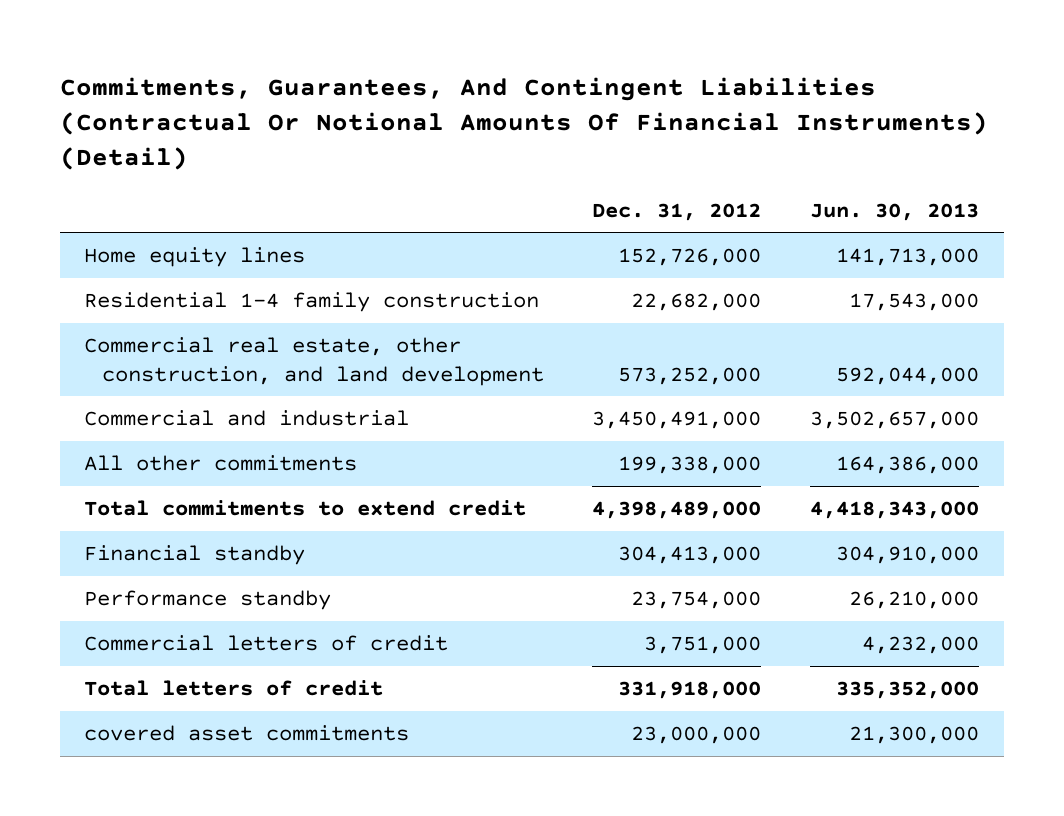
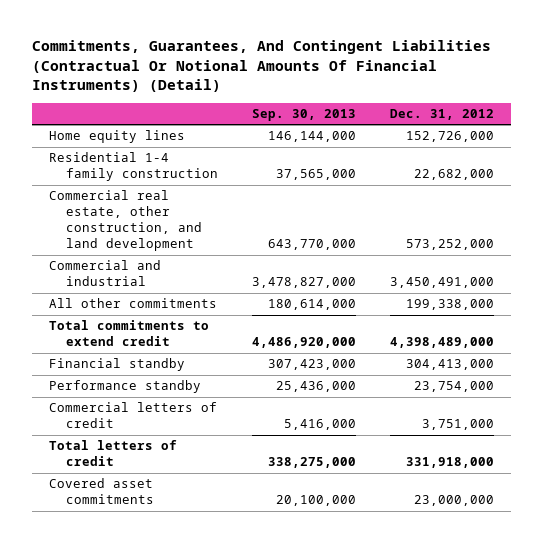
[810,202,980,221] Jun. 30, 2013 -> none
none -> [251,108,356,121] Sep. 30, 2013
[84,725,410,742] covered asset commitments -> [48,478,154,505] Covered asset commitments

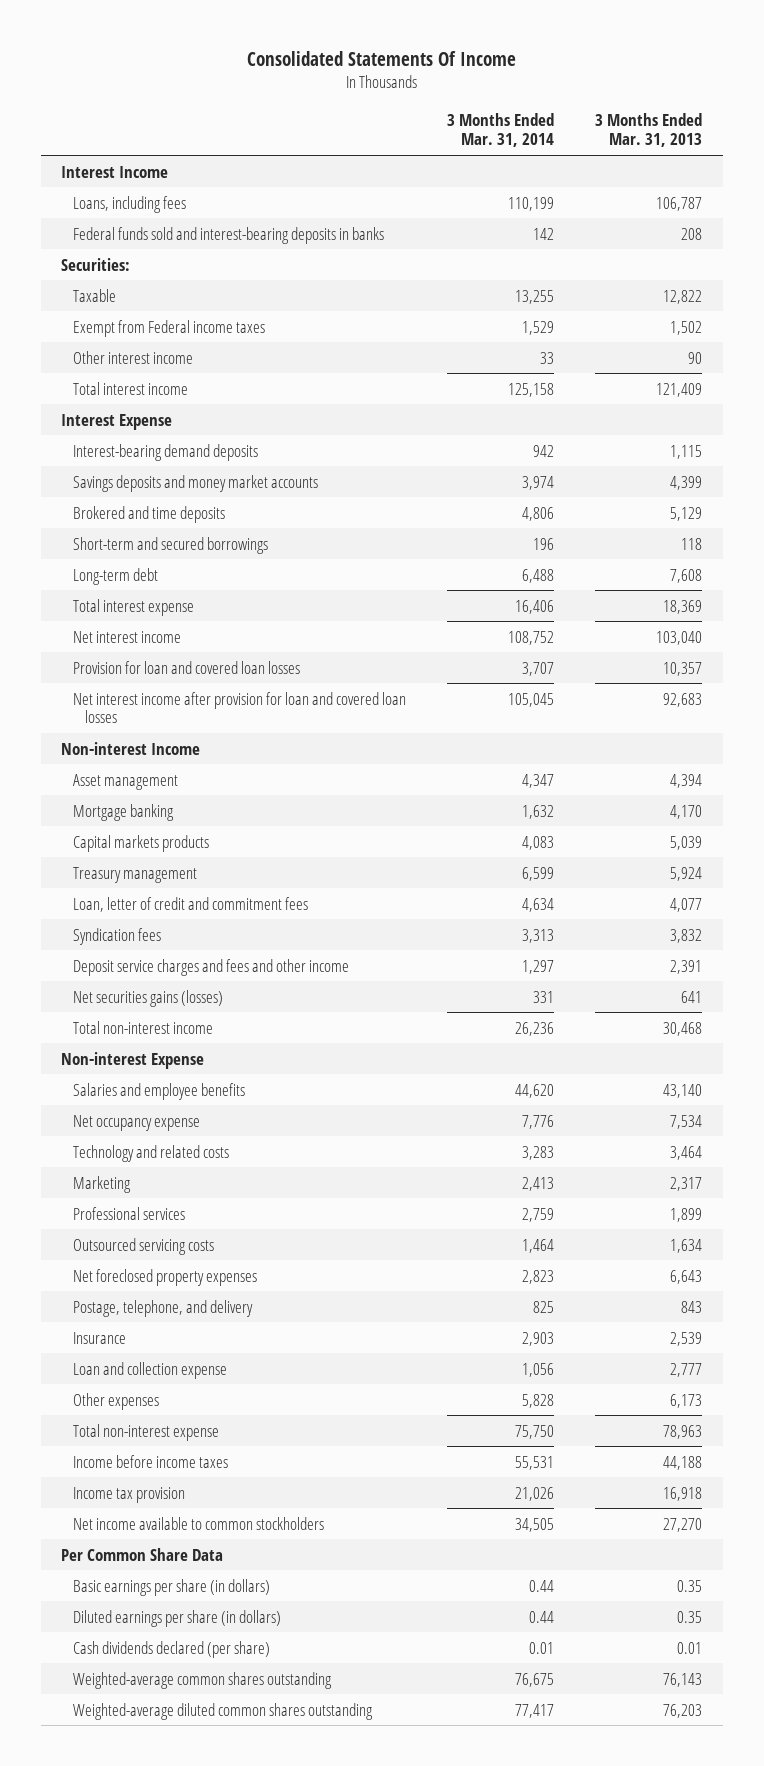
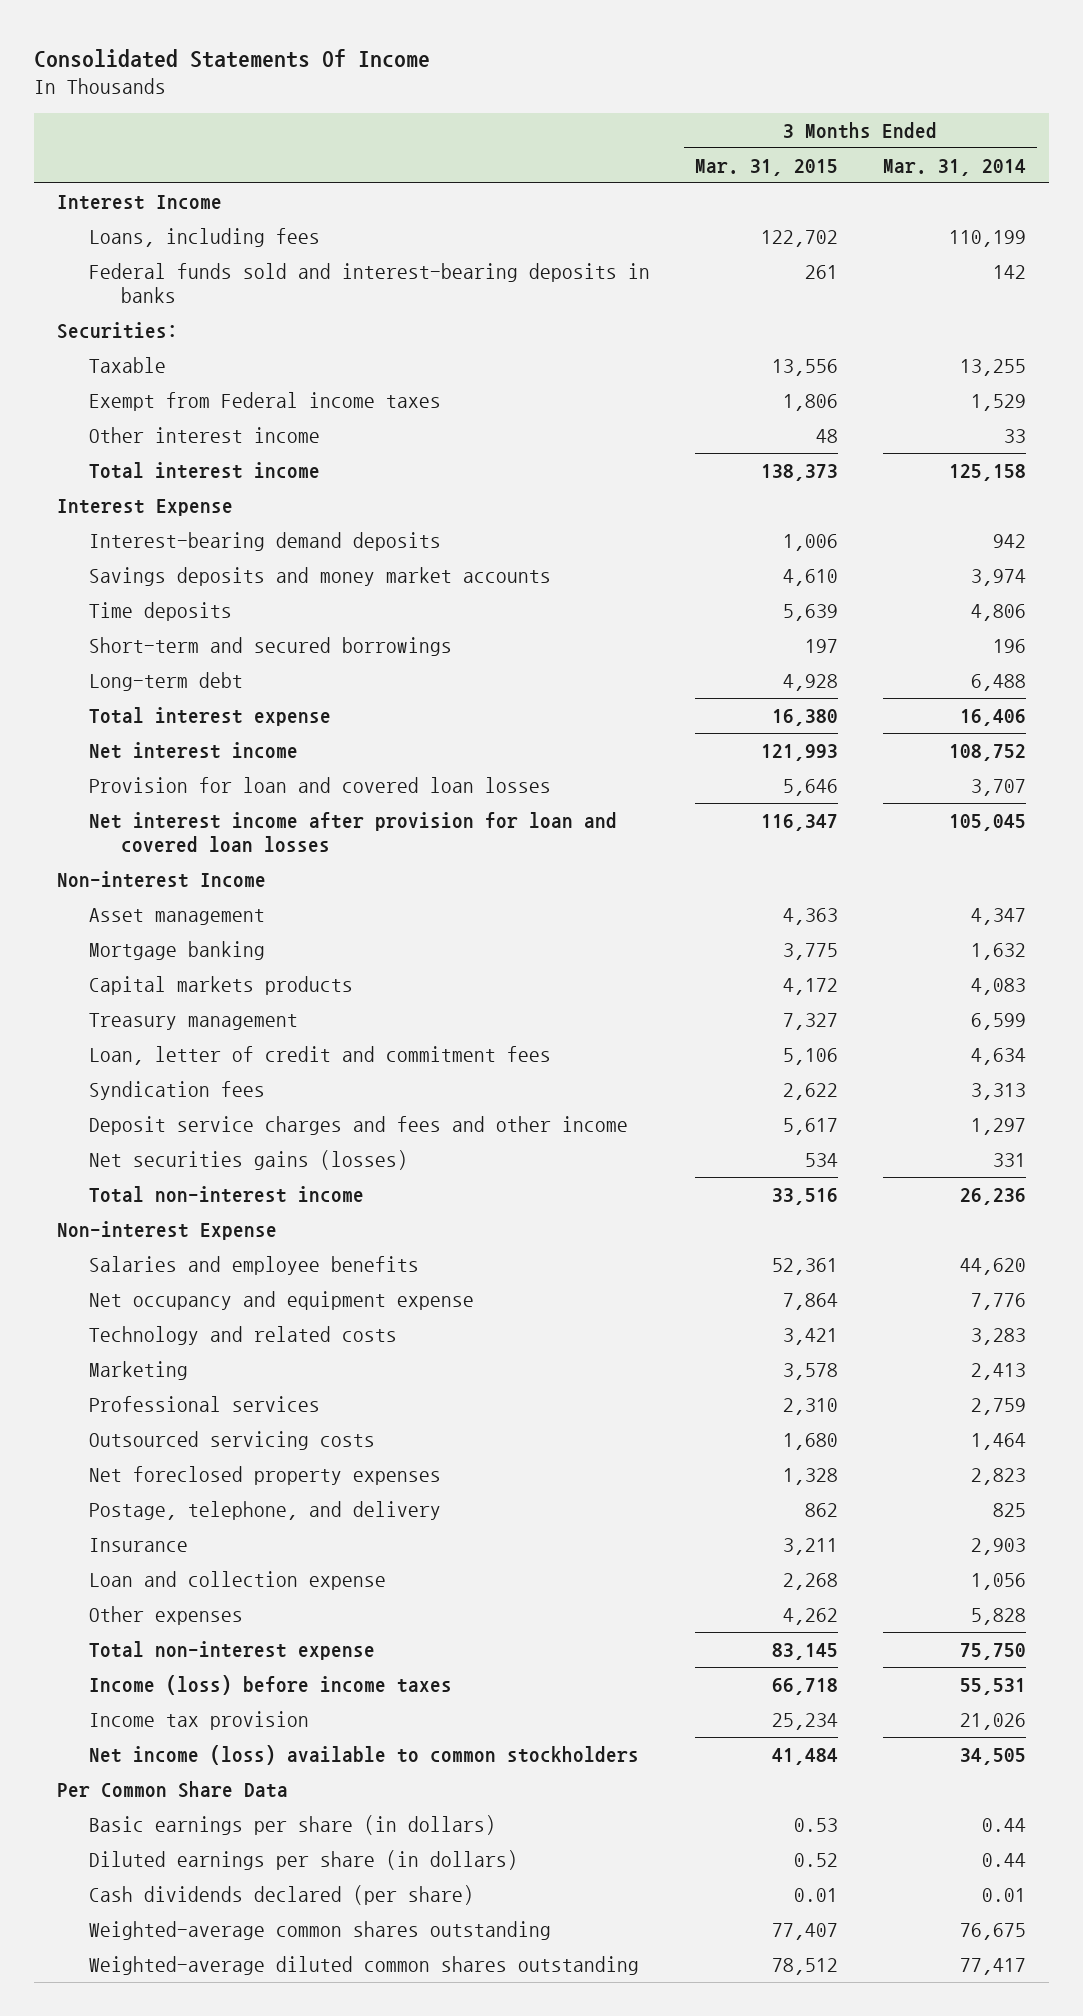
[595,113,703,148] 3 Months Ended Mar. 31, 2013 -> none
none -> [694,158,838,176] Mar. 31, 2015
[73,505,226,523] Brokered and time deposits -> [88,601,232,621] Time deposits
[73,1114,201,1131] Net occupancy expense -> [88,1290,474,1310] Net occupancy and equipment expense
[73,1454,229,1468] Income before income taxes -> [88,1674,452,1695] Income (loss) before income taxes
[73,1516,325,1530] Net income available to common stockholders -> [88,1744,639,1765] Net income (loss) available to common stockholders

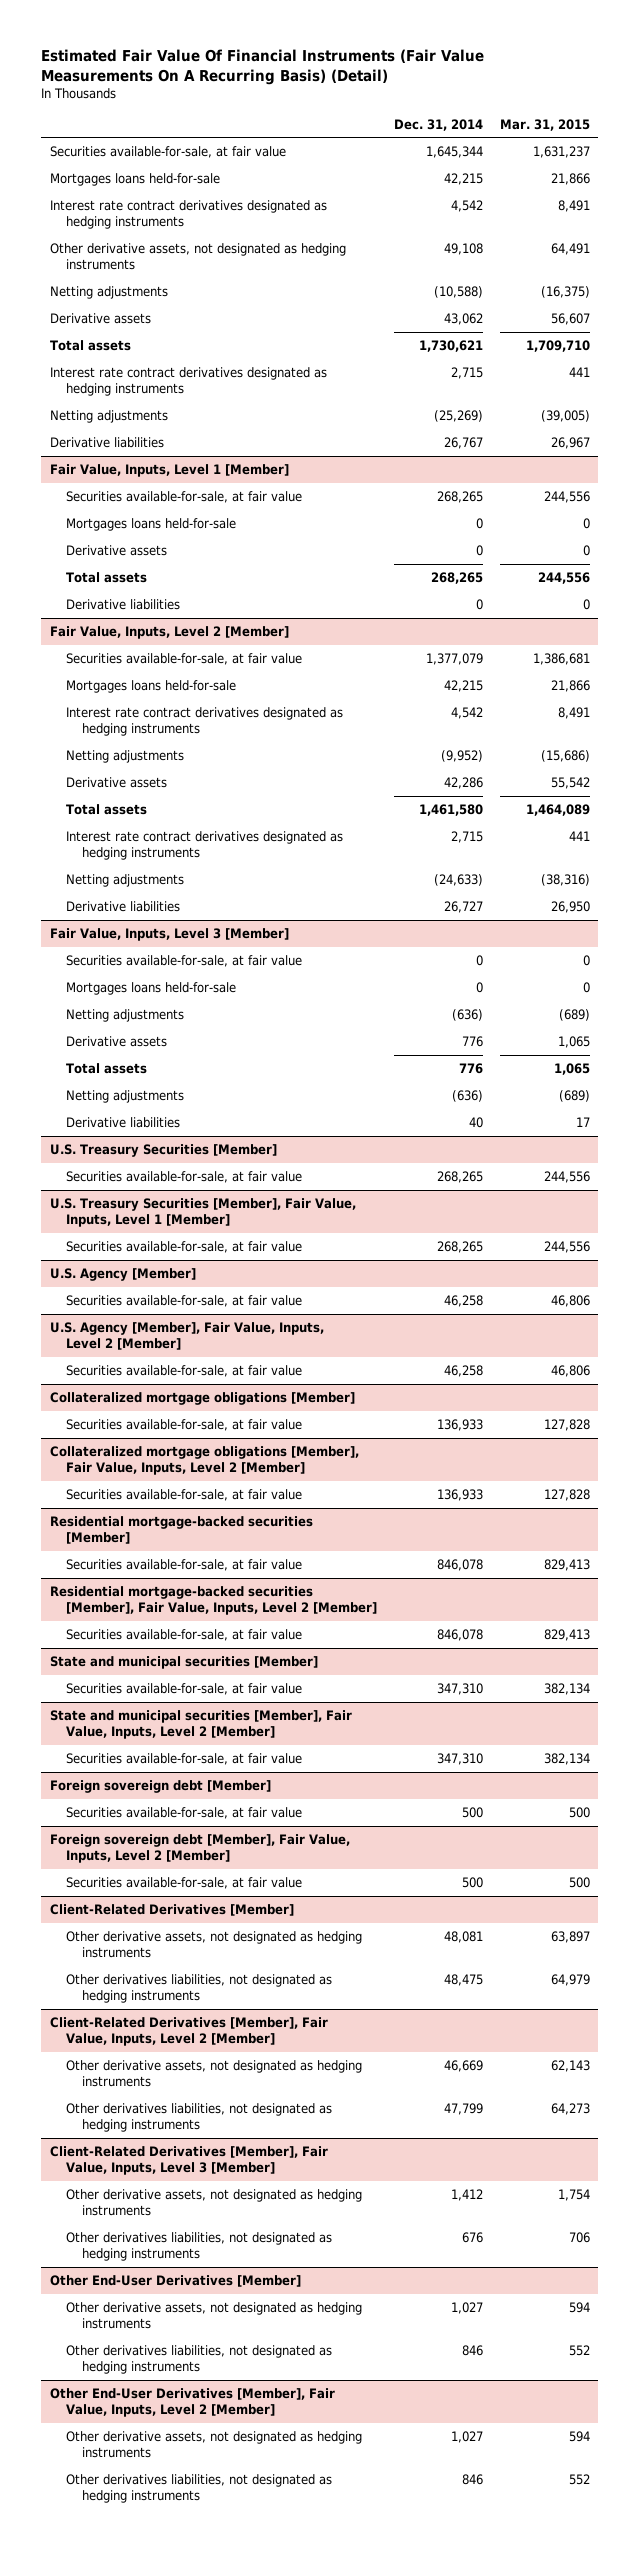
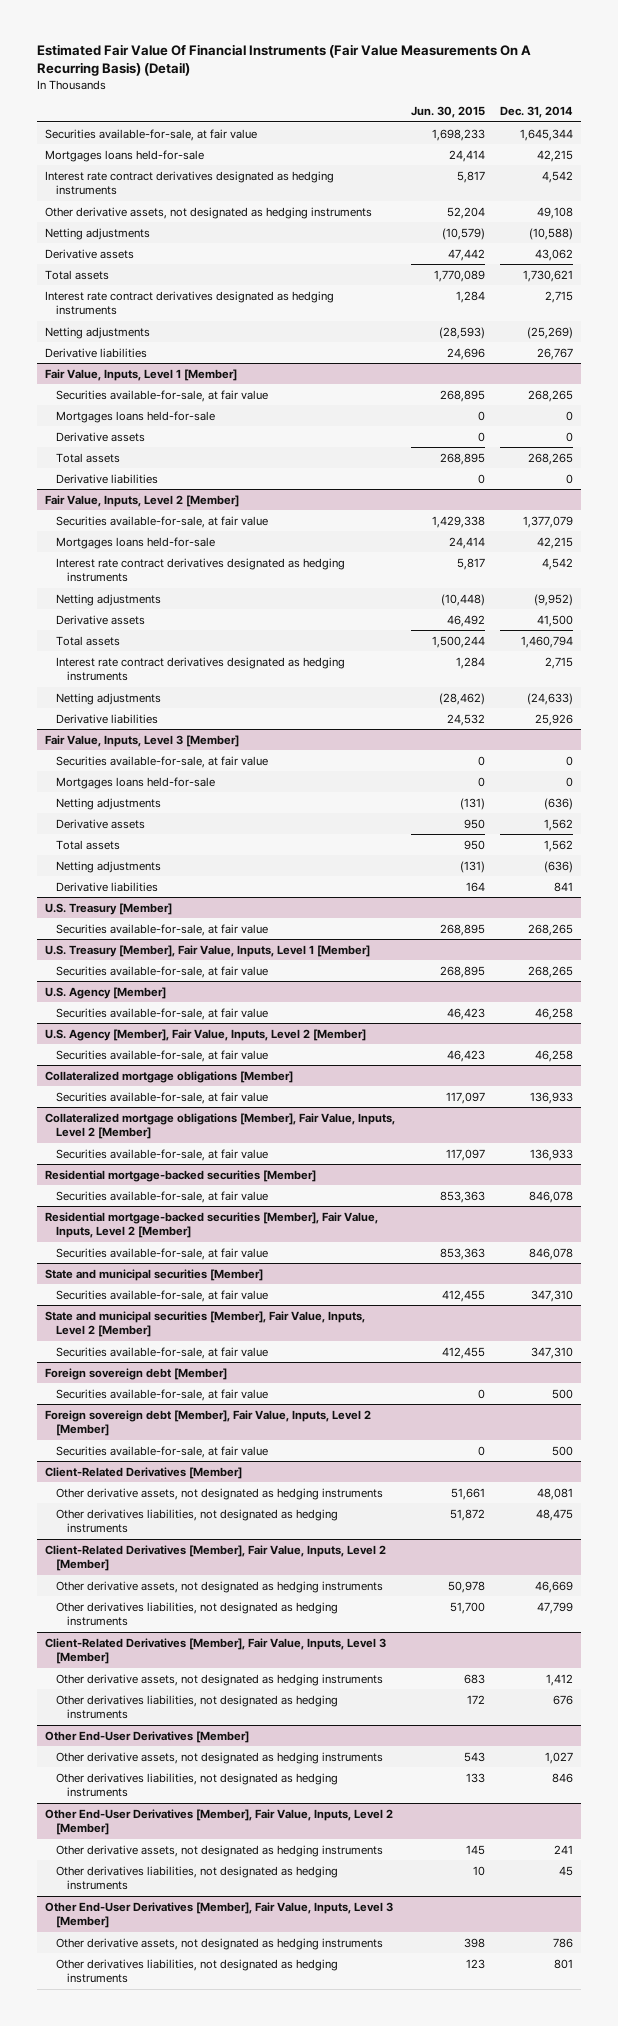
[499,118,590,131] Mar. 31, 2015 -> none
none -> [410,106,485,119] Jun. 30, 2015
[443,776,483,789] 42,286 -> [537,614,574,627] 41,500
[418,803,483,816] 1,461,580 -> [521,635,574,648] 1,460,794
[443,900,483,913] 26,727 -> [535,713,574,726] 25,926
[461,1035,483,1047] 776 -> [544,818,574,831] 1,562
[458,1062,483,1074] 776 -> [544,839,574,852] 1,562
[468,1116,483,1128] 40 -> [554,881,574,892] 841
[49,1143,277,1157] U.S. Treasury Securities [Member] -> [45,902,173,915] U.S. Treasury [Member]
[49,1197,356,1228] U.S. Treasury Securities [Member], Fair Value, Inputs, Level 1 [Member] -> [45,944,371,957] U.S. Treasury [Member], Fair Value, Inputs, Level 1 [Member]
[450,2430,483,2443] 1,027 -> [554,1844,574,1854] 241
[461,2473,483,2485] 846 -> [559,1865,574,1876] 45
none -> [45,1901,394,1929] Other End-User Derivatives [Member], Fair Value, Inputs, Level 3 [Member]
none -> [55,1937,383,1950] Other derivative assets, not designated as hedging instruments
none -> [55,1958,338,1984] Other derivatives liabilities, not designated as hedging instruments

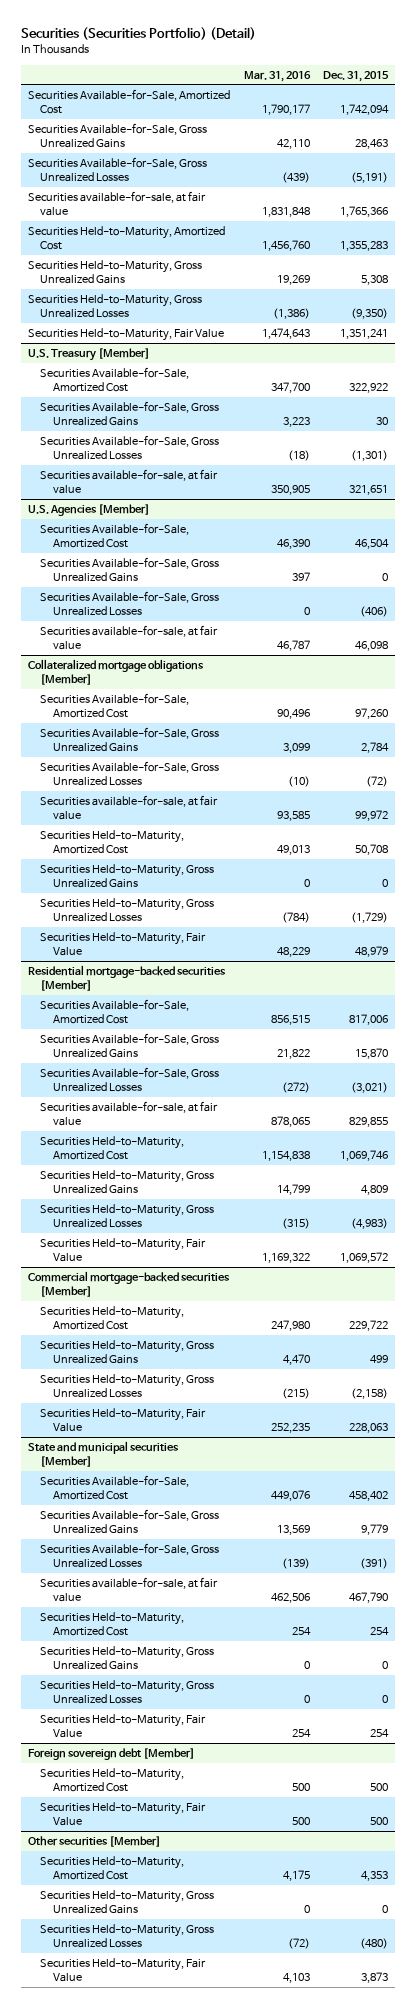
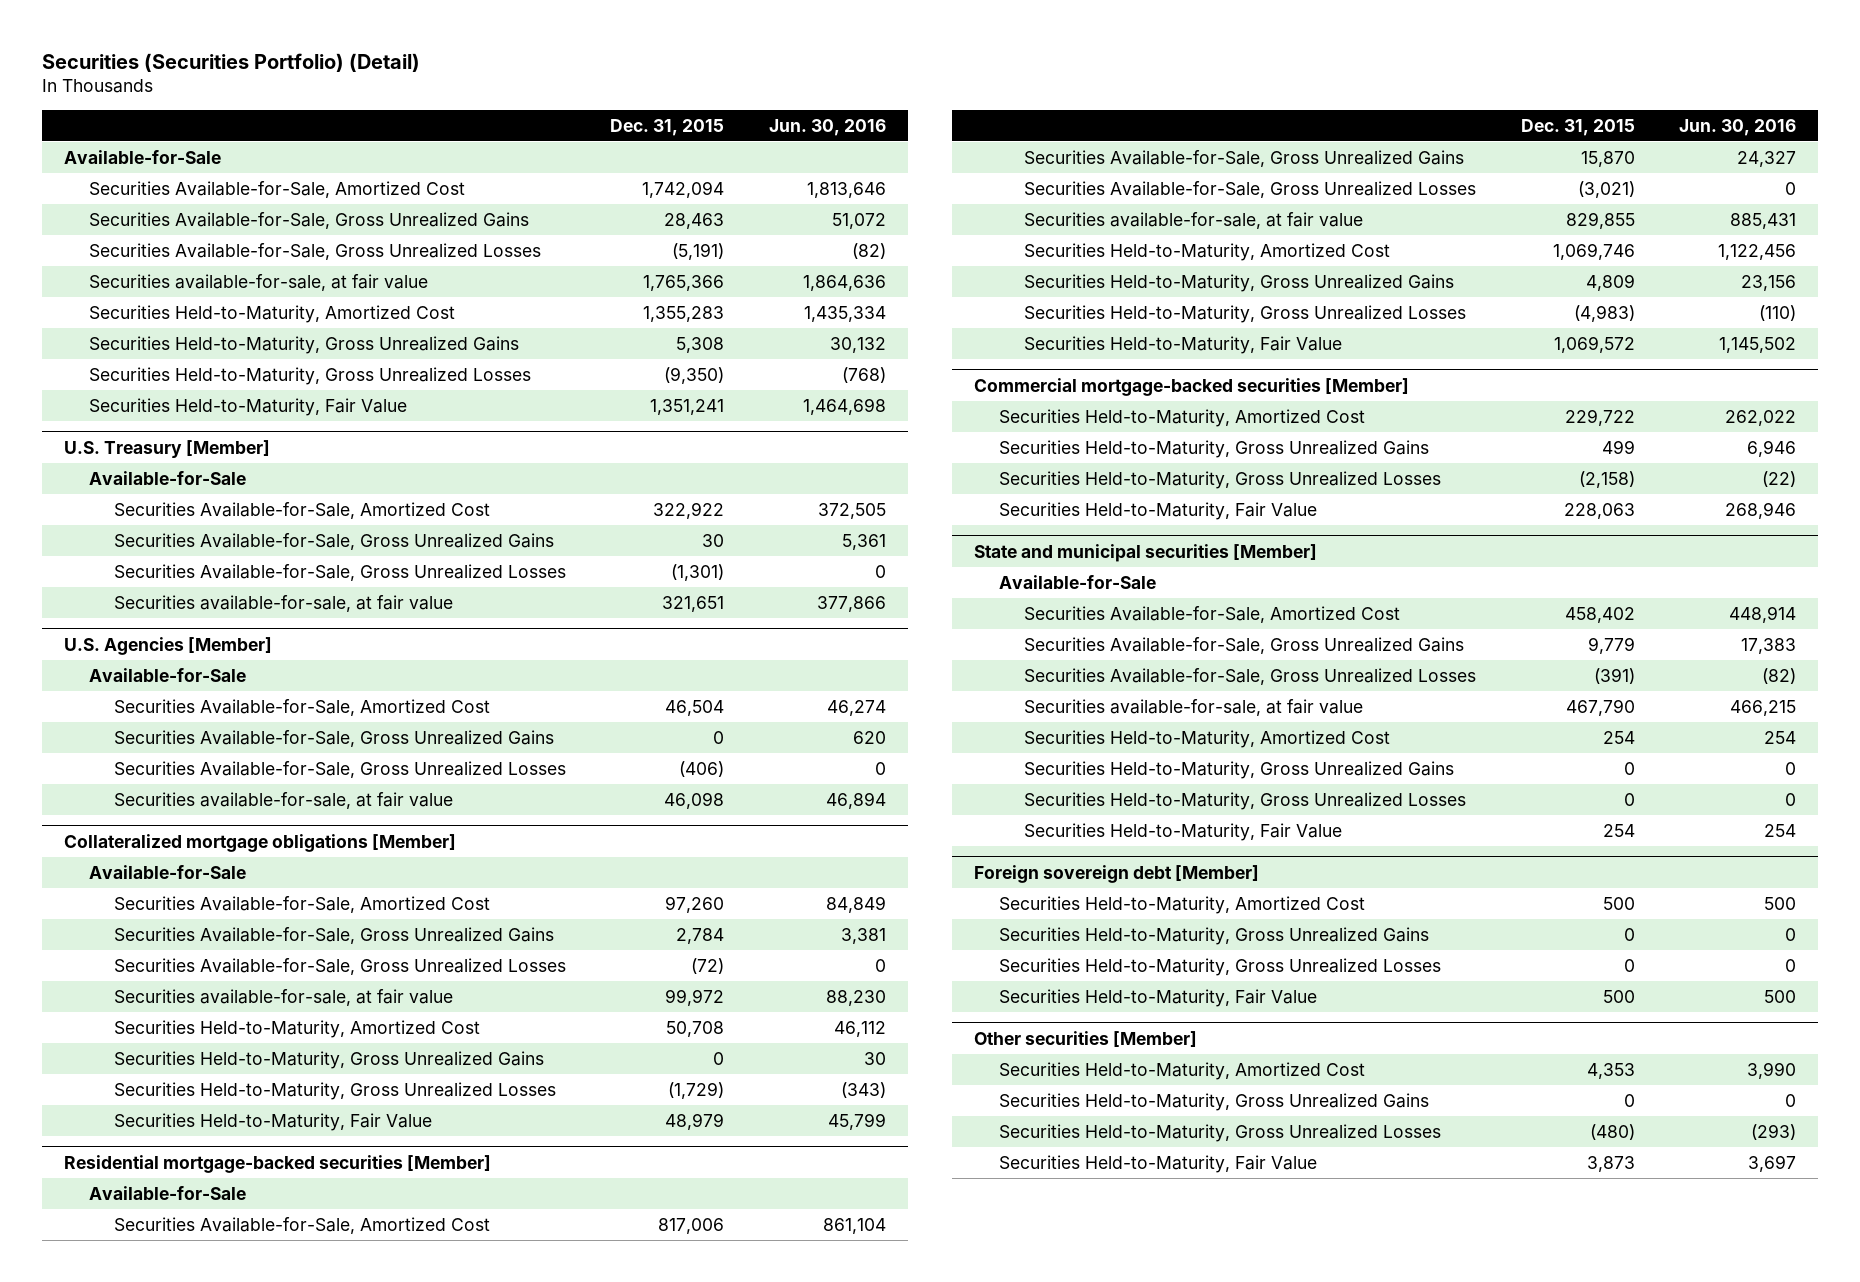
[243,70,311,82] Mar. 31, 2016 -> none
none -> [768,118,886,136] Jun. 30, 2016
none -> [63,149,221,164] Available-for-Sale
none -> [88,470,246,485] Available-for-Sale
none -> [88,667,246,682] Available-for-Sale
none -> [88,864,246,879] Available-for-Sale
none -> [88,1185,246,1200] Available-for-Sale
none -> [999,574,1157,589] Available-for-Sale
none -> [999,926,1430,945] Securities Held-to-Maturity, Gross Unrealized Gains
none -> [999,957,1442,976] Securities Held-to-Maturity, Gross Unrealized Losses

